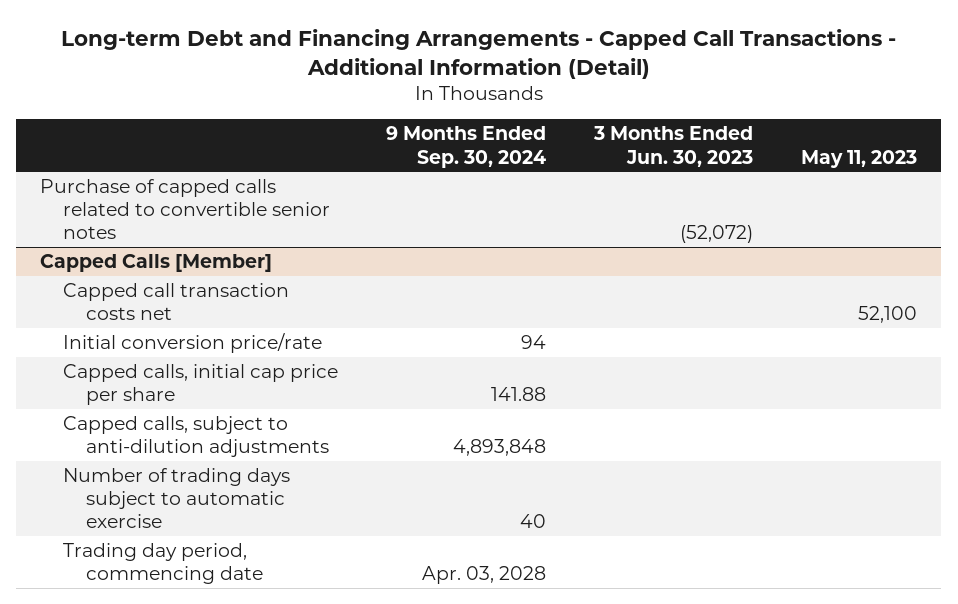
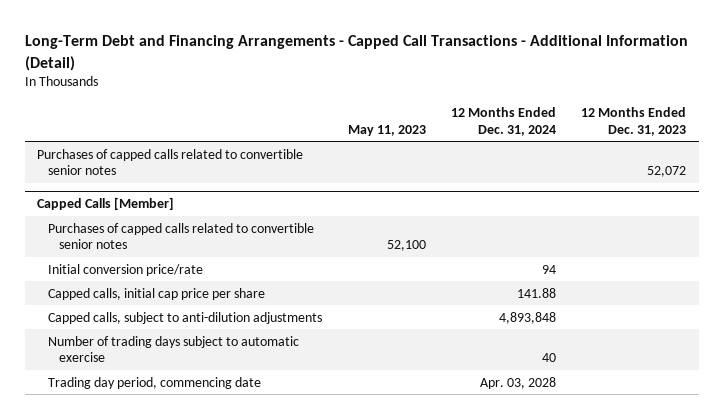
[60,28,896,79] Long-term Debt and Financing Arrangements - Capped Call Transactions - Additional Information (Detail) -> [24,35,688,71] Long-Term Debt and Financing Arrangements - Capped Call Transactions - Additional Information (Detail)
[386,126,547,168] 9 Months Ended Sep. 30, 2024 -> none
[593,126,754,167] 3 Months Ended Jun. 30, 2023 -> none
none -> [450,106,556,136] 12 Months Ended Dec. 31, 2024
none -> [581,106,687,136] 12 Months Ended Dec. 31, 2023
[40,179,331,240] Purchase of capped calls related to convertible senior notes -> [37,148,304,176] Purchases of capped calls related to convertible senior notes
[63,283,290,321] Capped call transaction costs net -> [48,222,315,250] Purchases of capped calls related to convertible senior notes

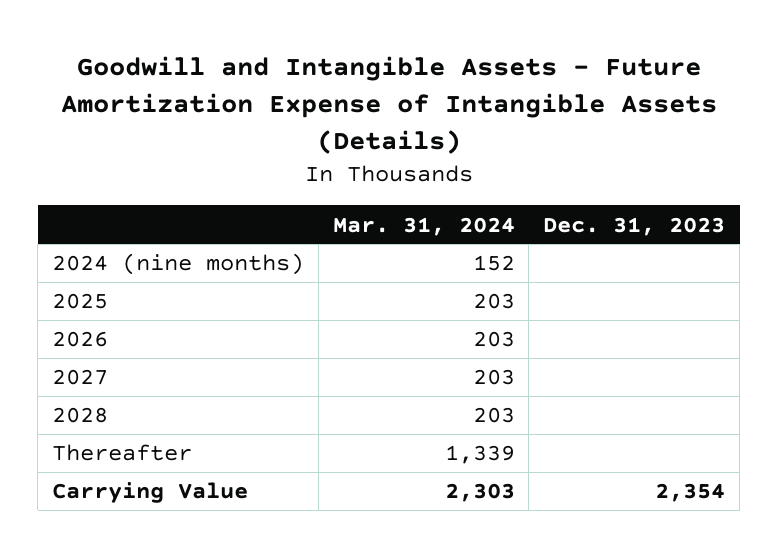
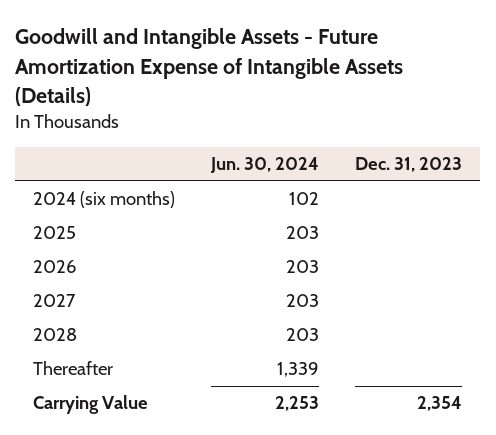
[332,216,515,236] Mar. 31, 2024 -> none
none -> [210,157,320,174] Jun. 30, 2024
[51,253,304,276] 2024 (nine months) -> [33,191,176,209] 2024 (six months)

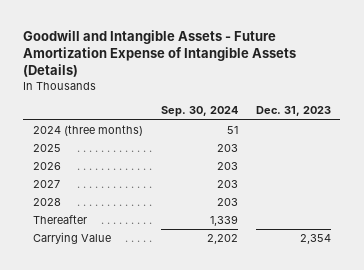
[210,157,320,174] Jun. 30, 2024 -> none
none -> [160,106,238,118] Sep. 30, 2024
[33,191,176,209] 2024 (six months) -> [32,125,143,137] 2024 (three months)

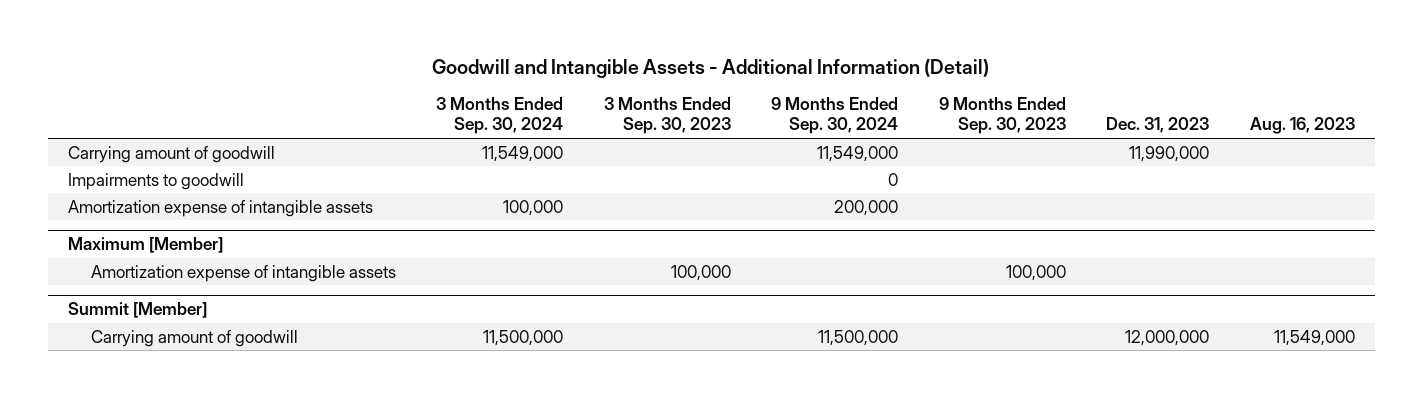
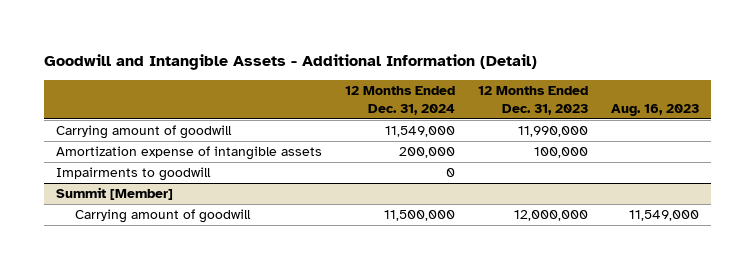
[436,97,564,135] 3 Months Ended Sep. 30, 2024 -> none
[603,97,731,135] 3 Months Ended Sep. 30, 2023 -> none
[771,97,899,135] 9 Months Ended Sep. 30, 2024 -> none
[938,97,1066,135] 9 Months Ended Sep. 30, 2023 -> none
[1106,117,1210,134] Dec. 31, 2023 -> none
none -> [344,86,455,115] 12 Months Ended Dec. 31, 2024
none -> [477,86,588,115] 12 Months Ended Dec. 31, 2023
[67,236,223,253] Maximum [Member] -> none
[90,264,396,282] Amortization expense of intangible assets -> none
[67,172,244,190] Impairments to goodwill -> [55,167,211,182] Impairments to goodwill

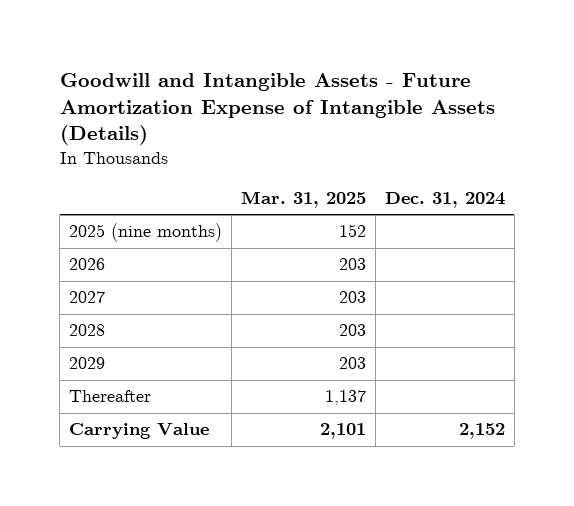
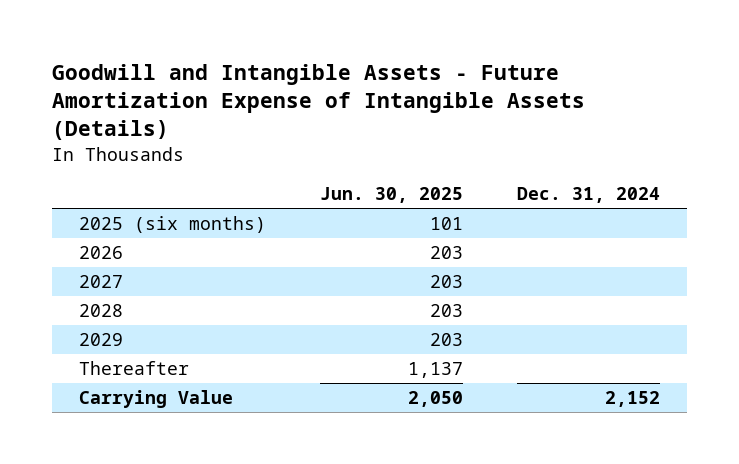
[240,190,366,208] Mar. 31, 2025 -> none
none -> [320,186,464,203] Jun. 30, 2025
[69,223,223,243] 2025 (nine months) -> [79,216,267,234] 2025 (six months)

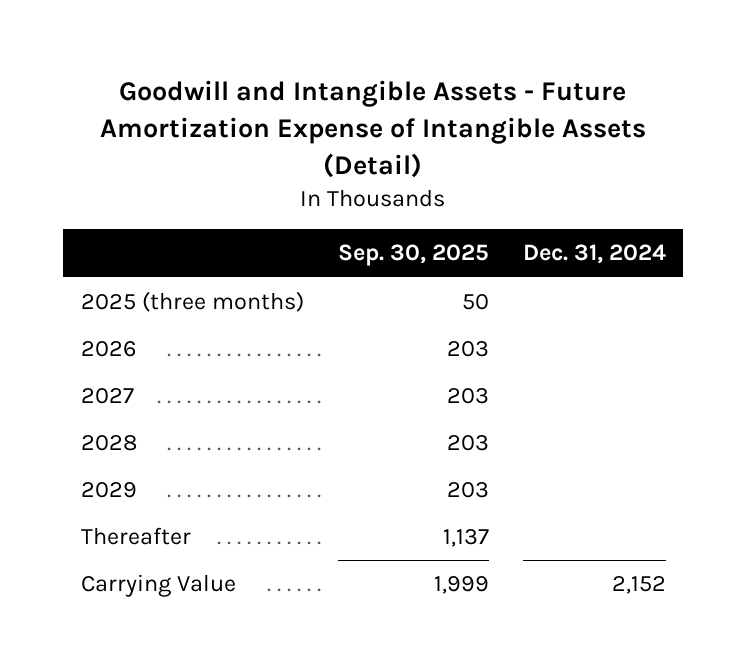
[52,64,586,141] Goodwill and Intangible Assets - Future Amortization Expense of Intangible Assets (Details) -> [100,80,647,178] Goodwill and Intangible Assets - Future Amortization Expense of Intangible Assets (Detail)
[320,186,464,203] Jun. 30, 2025 -> none
none -> [337,244,489,267] Sep. 30, 2025
[79,216,267,234] 2025 (six months) -> [80,291,304,313] 2025 (three months)

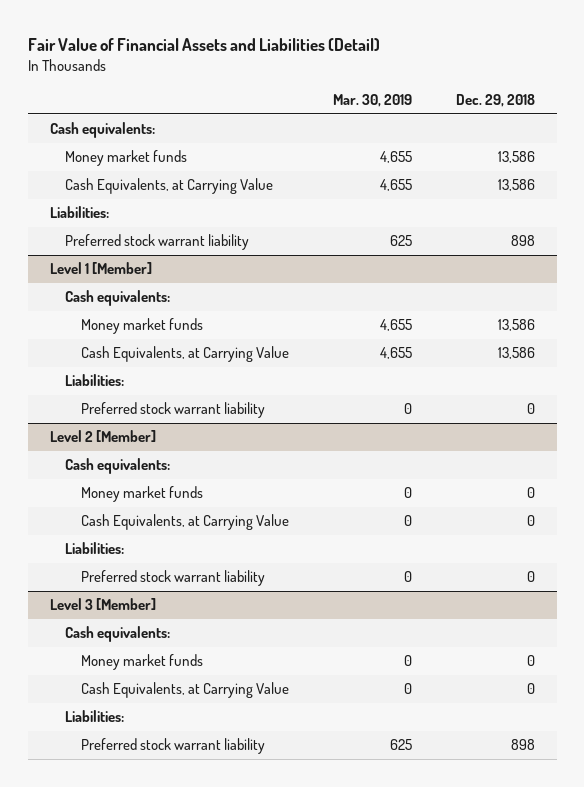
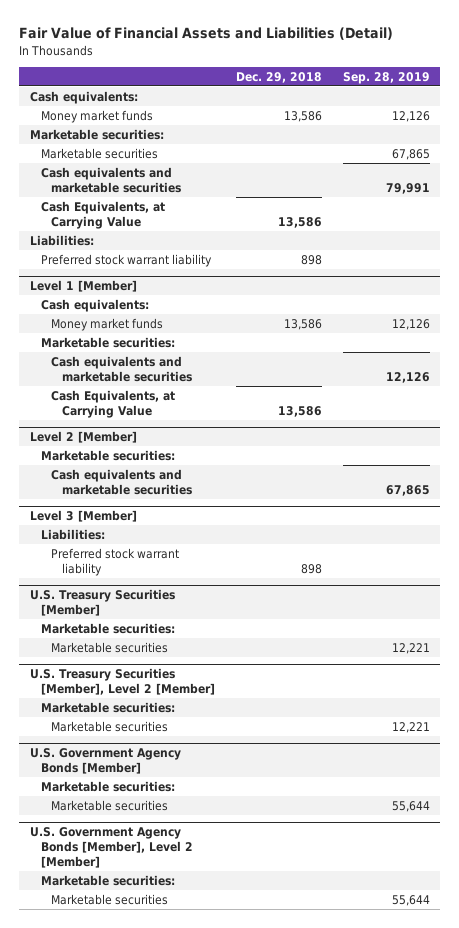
[332,94,412,108] Mar. 30, 2019 -> none
none -> [342,71,430,84] Sep. 28, 2019
none -> [29,128,164,140] Marketable securities:
none -> [40,147,158,159] Marketable securities
none -> [40,166,182,193] Cash equivalents and marketable securities
none -> [40,336,175,348] Marketable securities:
none -> [51,355,193,382] Cash equivalents and marketable securities
[65,374,125,387] Liabilities: -> none
[80,402,265,419] Preferred stock warrant liability -> none
[65,458,171,475] Cash equivalents: -> none
[80,486,203,503] Money market funds -> none
[80,514,289,531] Cash Equivalents, at Carrying Value -> none
[65,542,125,555] Liabilities: -> none
[80,570,265,587] Preferred stock warrant liability -> none
none -> [40,449,175,461] Marketable securities:
none -> [51,468,193,495] Cash equivalents and marketable securities
[65,626,171,643] Cash equivalents: -> none
[80,654,203,671] Money market funds -> none
[80,682,289,699] Cash Equivalents, at Carrying Value -> none
none -> [29,589,175,616] U.S. Treasury Securities [Member]
none -> [40,622,175,634] Marketable securities:
none -> [51,641,169,653] Marketable securities
none -> [29,668,215,695] U.S. Treasury Securities [Member], Level 2 [Member]
none -> [40,701,175,713] Marketable securities:
none -> [51,720,169,732] Marketable securities
none -> [29,748,181,774] U.S. Government Agency Bonds [Member]
none -> [40,780,175,792] Marketable securities:
none -> [51,799,169,811] Marketable securities
none -> [29,827,193,868] U.S. Government Agency Bonds [Member], Level 2 [Member]
none -> [40,874,175,886] Marketable securities:
none -> [51,893,169,905] Marketable securities

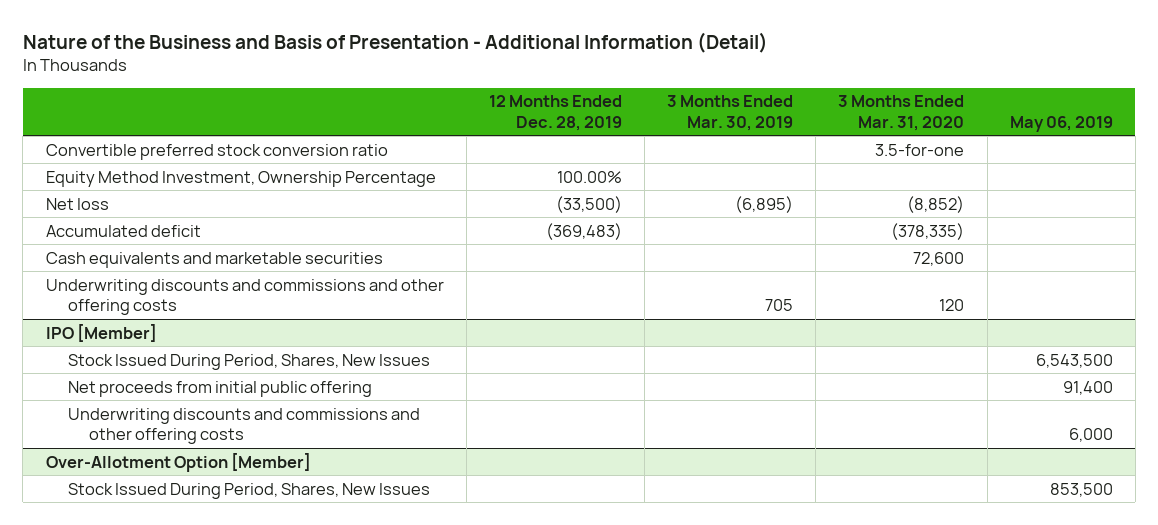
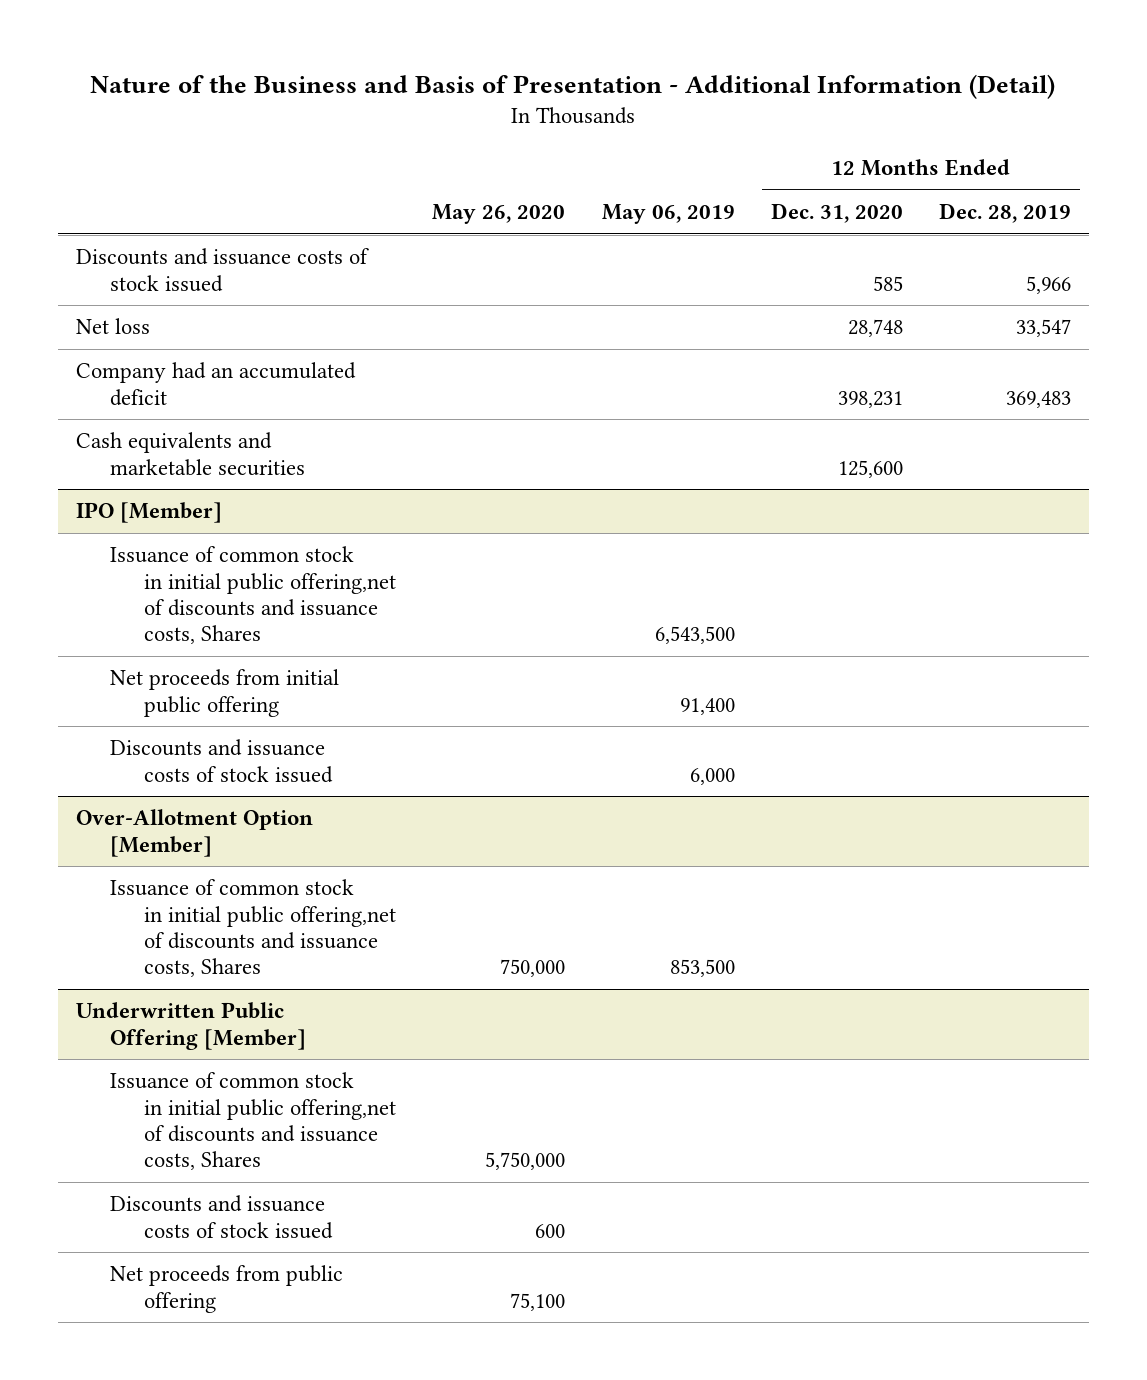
[667,95,794,131] 3 Months Ended Mar. 30, 2019 -> none
[838,95,965,131] 3 Months Ended Mar. 31, 2020 -> none
none -> [432,204,566,225] May 26, 2020
none -> [770,203,903,224] Dec. 31, 2020
[45,143,388,160] Convertible preferred stock conversion ratio -> none
[45,170,436,187] Equity Method Investment, Ownership Percentage -> none
none -> [75,248,369,292] Discounts and issuance costs of stock issued
[555,195,622,213] (33,500) -> [1015,319,1071,338] 33,547
[45,224,201,237] Accumulated deficit -> [75,362,356,406] Company had an accumulated deficit
[545,222,622,240] (369,483) -> [1005,390,1071,408] 369,483
[45,278,444,315] Underwriting discounts and commissions and other offering costs -> none
[67,353,430,370] Stock Issued During Period, Shares, New Issues -> [109,546,397,645] Issuance of common stock in initial public offering,net of discounts and issuance costs, Shares
[67,407,420,444] Underwriting discounts and commissions and other offering costs -> none
none -> [109,739,334,783] Discounts and issuance costs of stock issued
[67,482,430,499] Stock Issued During Period, Shares, New Issues -> [109,879,397,978] Issuance of common stock in initial public offering,net of discounts and issuance costs, Shares
none -> [75,1002,306,1050] Underwritten Public Offering [Member]
none -> [109,1072,397,1171] Issuance of common stock in initial public offering,net of discounts and issuance costs, Shares
none -> [109,1195,334,1239] Discounts and issuance costs of stock issued
none -> [109,1265,343,1313] Net proceeds from public offering

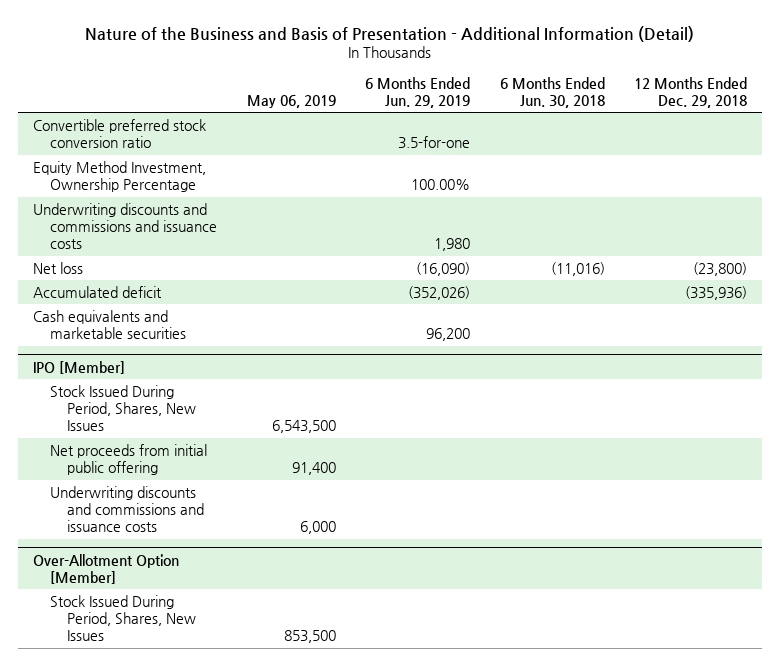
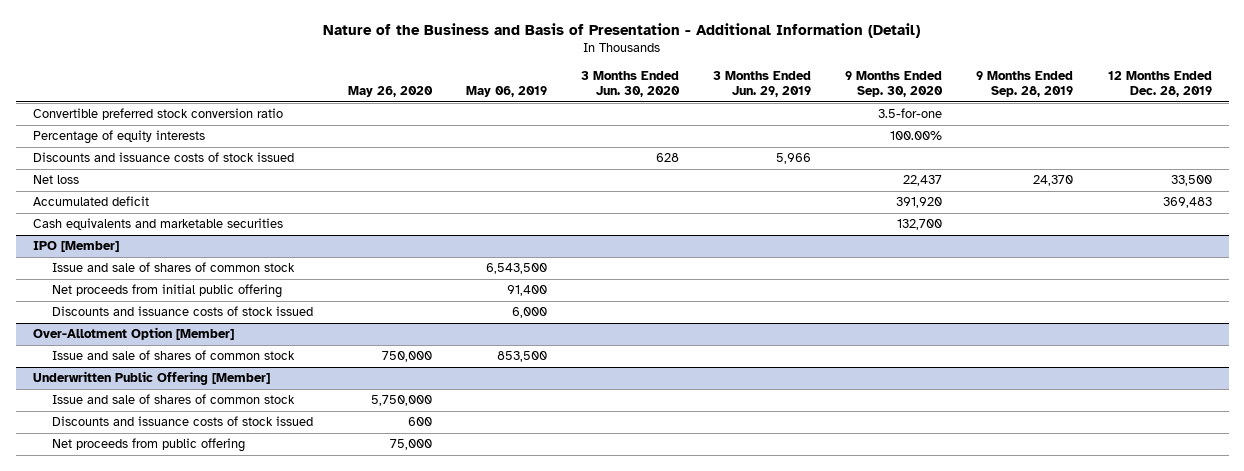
[365,76,471,108] 6 Months Ended Jun. 29, 2019 -> none
[499,76,605,108] 6 Months Ended Jun. 30, 2018 -> none
[634,76,748,108] 12 Months Ended Dec. 29, 2018 -> none
none -> [347,86,433,98] May 26, 2020
none -> [580,70,680,98] 3 Months Ended Jun. 30, 2020
none -> [713,70,812,98] 3 Months Ended Jun. 29, 2019
none -> [845,70,944,98] 9 Months Ended Sep. 30, 2020
none -> [976,70,1074,98] 9 Months Ended Sep. 28, 2019
none -> [1107,70,1212,98] 12 Months Ended Dec. 28, 2019
[32,202,217,250] Underwriting discounts and commissions and issuance costs -> none
[32,160,206,193] Equity Method Investment, Ownership Percentage -> [32,130,205,145] Percentage of equity interests
none -> [32,152,294,163] Discounts and issuance costs of stock issued
[49,384,197,432] Stock Issued During Period, Shares, New Issues -> [52,262,296,273] Issue and sale of shares of common stock
[49,485,205,533] Underwriting discounts and commissions and issuance costs -> none
none -> [52,306,314,317] Discounts and issuance costs of stock issued
[49,594,197,642] Stock Issued During Period, Shares, New Issues -> [52,350,296,361] Issue and sale of shares of common stock
none -> [32,371,270,386] Underwritten Public Offering [Member]
none -> [52,394,296,405] Issue and sale of shares of common stock
none -> [52,416,314,427] Discounts and issuance costs of stock issued
none -> [52,438,246,453] Net proceeds from public offering

